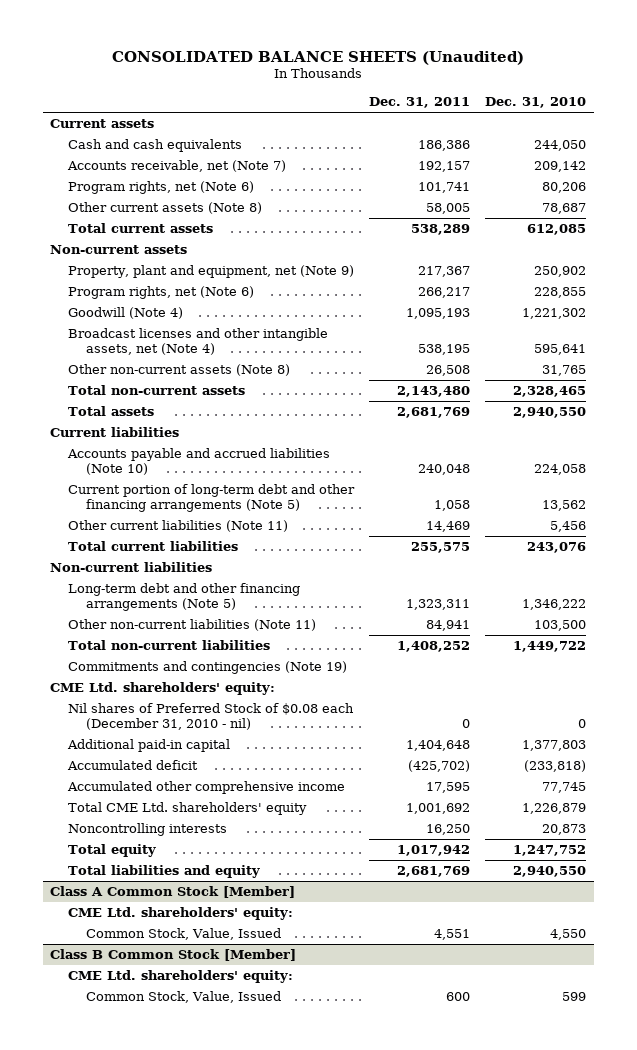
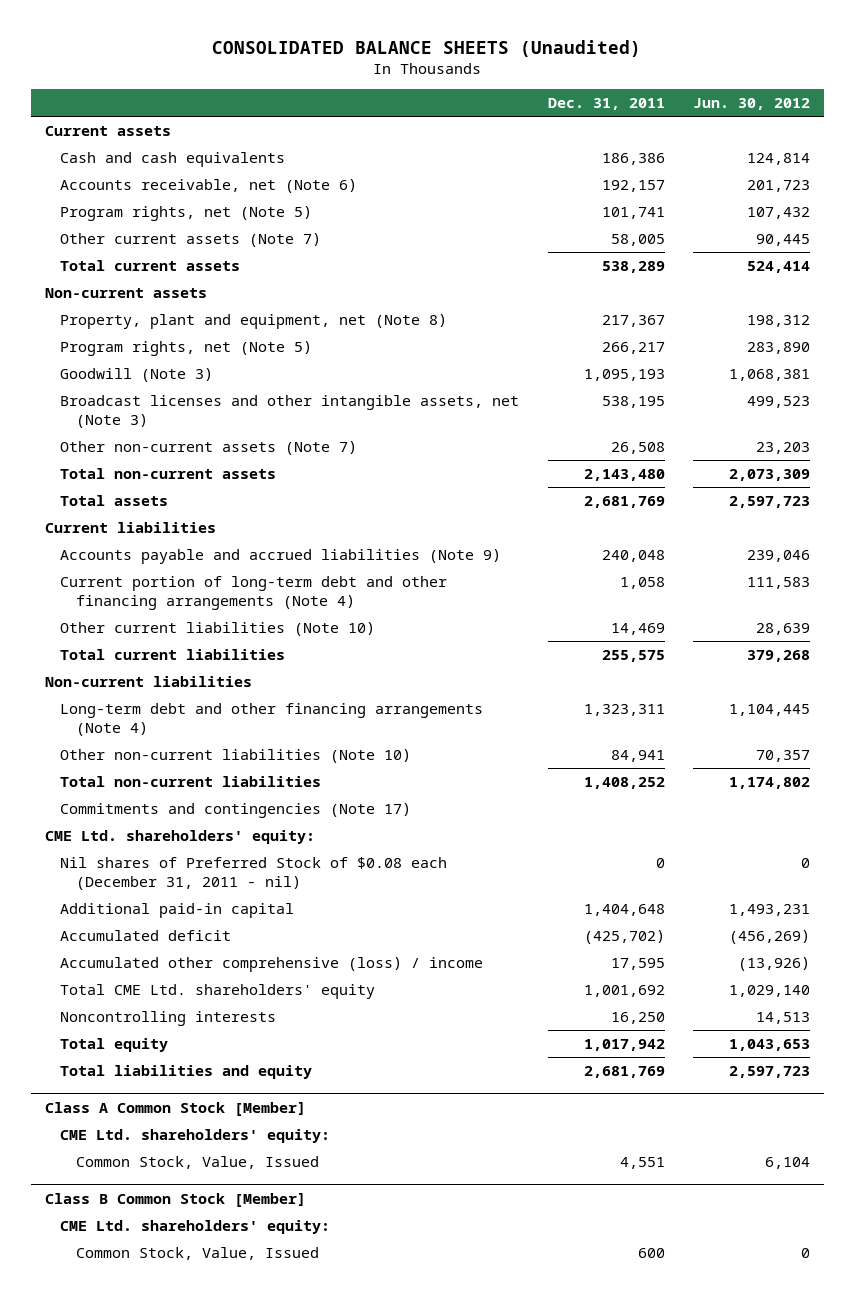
[485,97,587,109] Dec. 31, 2010 -> none
none -> [692,98,810,111] Jun. 30, 2012
[66,160,286,173] Accounts receivable, net (Note 7) -> [60,178,358,193] Accounts receivable, net (Note 6)
[67,181,254,195] Program rights, net (Note 6) -> [60,205,313,221] Program rights, net (Note 5)
[67,202,262,215] Other current assets (Note 8) -> [60,232,322,247] Other current assets (Note 7)
[67,265,354,279] Property, plant and equipment, net (Note 9) -> [60,313,448,329] Property, plant and equipment, net (Note 8)
[67,286,254,300] Program rights, net (Note 6) -> [60,340,313,356] Program rights, net (Note 5)
[67,307,183,320] Goodwill (Note 4) -> [60,367,214,382] Goodwill (Note 3)
[67,328,328,355] Broadcast licenses and other intangible assets, net (Note 4) -> [60,394,520,429] Broadcast licenses and other intangible assets, net (Note 3)
[67,364,290,377] Other non-current assets (Note 8) -> [60,440,358,455] Other non-current assets (Note 7)
[66,448,330,475] Accounts payable and accrued liabilities (Note 10) -> [60,548,502,564] Accounts payable and accrued liabilities (Note 9)
[67,484,355,512] Current portion of long-term debt and other financing arrangements (Note 5) -> [60,575,448,611] Current portion of long-term debt and other financing arrangements (Note 4)
[67,520,288,533] Other current liabilities (Note 11) -> [60,621,376,636] Other current liabilities (Note 10)
[67,583,300,611] Long-term debt and other financing arrangements (Note 5) -> [60,702,484,737] Long-term debt and other financing arrangements (Note 4)
[67,619,316,632] Other non-current liabilities (Note 11) -> [60,748,412,763] Other non-current liabilities (Note 10)
[67,661,347,675] Commitments and contingencies (Note 19) -> [60,802,412,818] Commitments and contingencies (Note 17)
[67,703,354,730] Nil shares of Preferred Stock of $0.08 each (December 31, 2010 - nil) -> [60,856,448,891] Nil shares of Preferred Stock of $0.08 each (December 31, 2011 - nil)
[66,781,345,795] Accumulated other comprehensive income -> [60,956,484,972] Accumulated other comprehensive (loss) / income

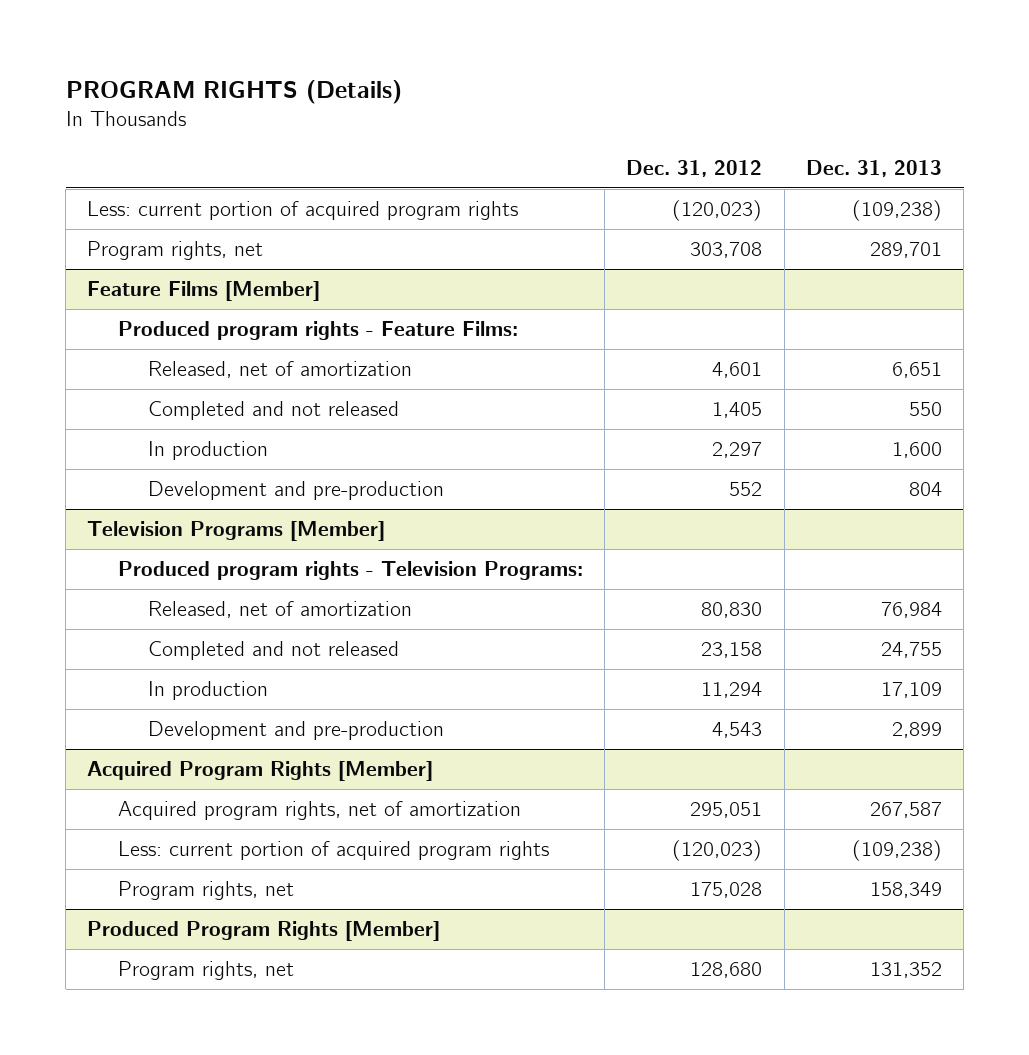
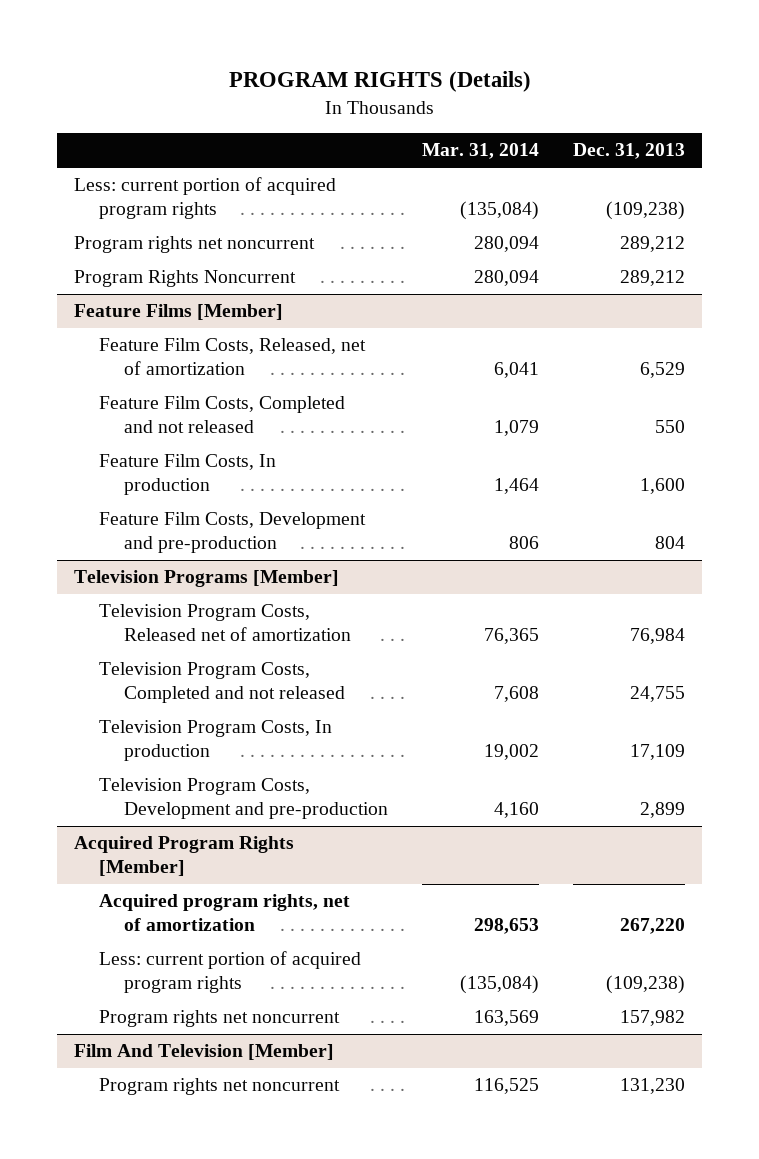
[626,159,763,177] Dec. 31, 2012 -> none
none -> [422,143,540,160] Mar. 31, 2014
[87,241,264,261] Program rights, net -> [74,236,316,254] Program rights net noncurrent
[869,242,942,259] 289,701 -> [620,236,686,253] 289,212
none -> [74,270,297,288] Program Rights Noncurrent
[117,321,518,341] Produced program rights - Feature Films: -> none
[147,361,412,379] Released, net of amortization -> [99,338,367,376] Feature Film Costs, Released, net of amortization
[891,362,942,379] 6,651 -> [640,362,686,379] 6,529
[147,401,399,421] Completed and not released -> [99,396,346,434] Feature Film Costs, Completed and not released
[147,441,268,461] In production -> [99,454,277,496] Feature Film Costs, In production
[147,481,444,501] Development and pre-production -> [99,512,367,554] Feature Film Costs, Development and pre-production
[117,561,583,581] Produced program rights - Television Programs: -> none
[147,601,412,619] Released, net of amortization -> [99,604,352,642] Television Program Costs, Released net of amortization
[147,641,399,661] Completed and not released -> [99,662,346,704] Television Program Costs, Completed and not released
[147,681,268,701] In production -> [99,720,333,762] Television Program Costs, In production
[147,721,444,741] Development and pre-production -> [99,778,389,820] Television Program Costs, Development and pre-production
[869,802,942,819] 267,587 -> [620,918,686,935] 267,220
[87,921,441,942] Produced Program Rights [Member] -> none
[117,881,294,901] Program rights, net -> [99,1010,341,1028] Program rights net noncurrent
[869,882,942,899] 158,349 -> [620,1010,686,1027] 157,982
none -> [74,1044,335,1061] Film And Television [Member]
[117,961,294,981] Program rights, net -> [99,1078,341,1096] Program rights net noncurrent
[869,962,942,979] 131,352 -> [620,1078,686,1095] 131,230

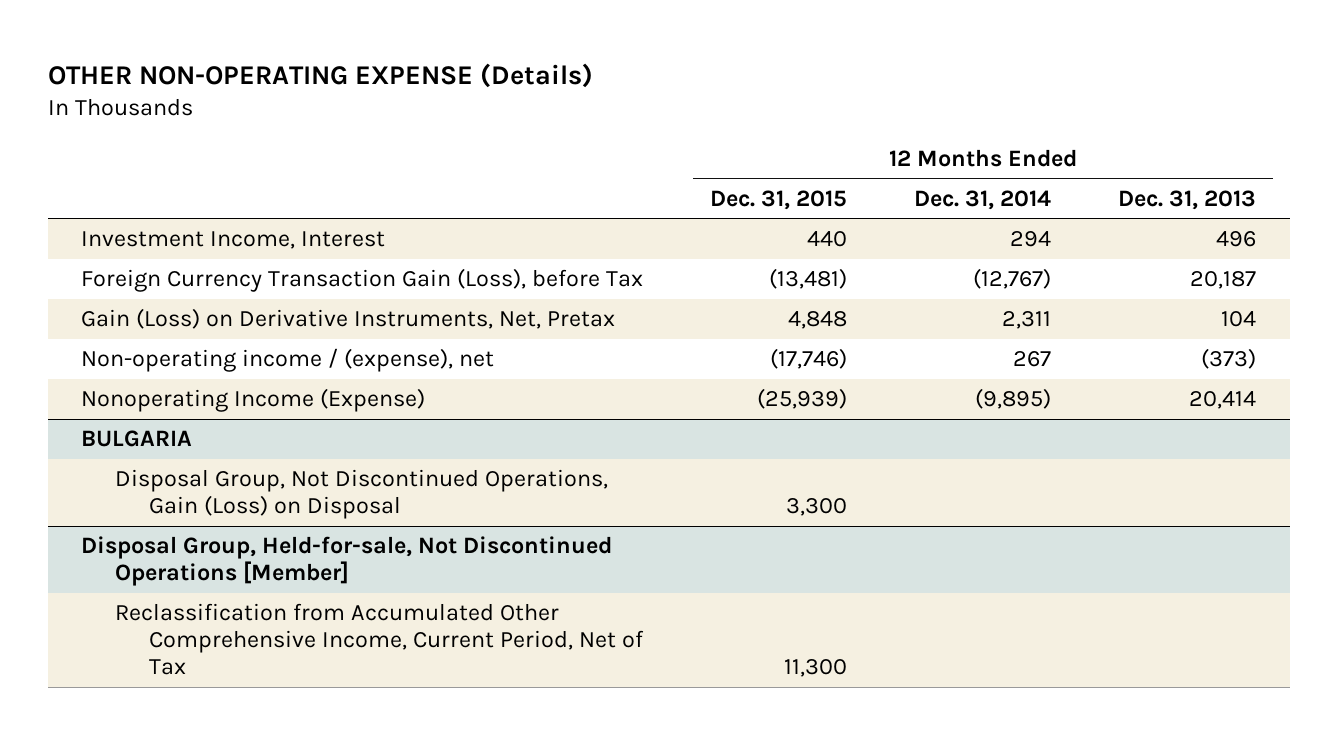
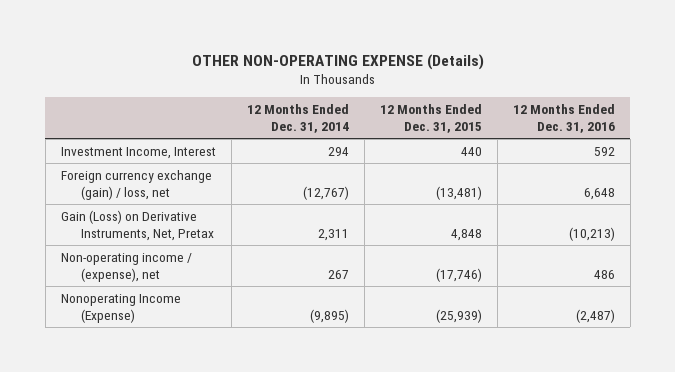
[1118,189,1257,210] Dec. 31, 2013 -> none
none -> [512,103,615,133] 12 Months Ended Dec. 31, 2016
[81,268,644,293] Foreign Currency Transaction Gain (Loss), before Tax -> [60,169,212,200] Foreign currency exchange (gain) / loss, net
[81,430,193,448] BULGARIA -> none
[114,469,608,520] Disposal Group, Not Discontinued Operations, Gain (Loss) on Disposal -> none
[81,536,613,587] Disposal Group, Held-for-sale, Not Discontinued Operations [Member] -> none
[114,603,644,676] Reclassification from Accumulated Other Comprehensive Income, Current Period, Net of Tax -> none

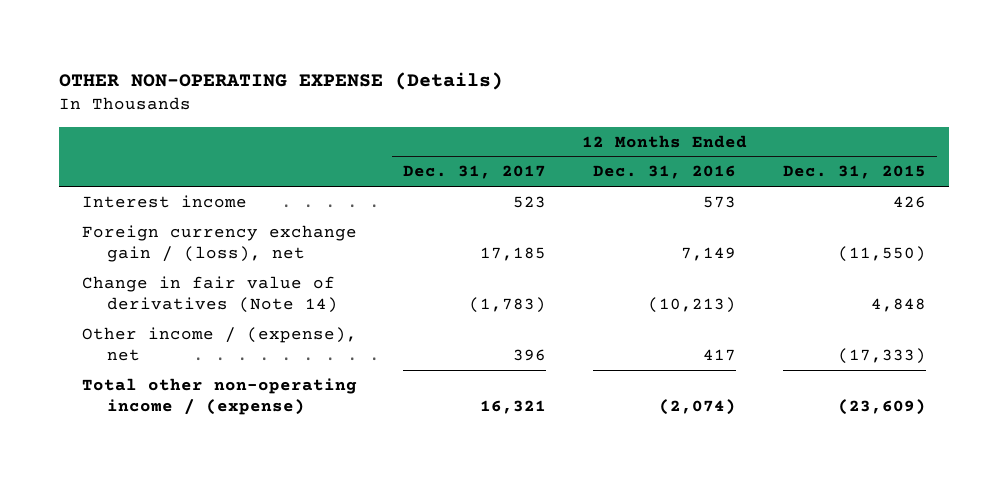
[246,103,349,133] 12 Months Ended Dec. 31, 2014 -> none
none -> [403,165,547,180] Dec. 31, 2017
[60,146,216,159] Investment Income, Interest -> [81,194,247,208] Interest income
[460,146,482,156] 440 -> [892,195,926,208] 426
[593,146,615,156] 592 -> [703,195,737,208] 573
[60,169,212,200] Foreign currency exchange (gain) / loss, net -> [81,224,357,262] Foreign currency exchange gain / (loss), net
[435,185,482,200] (13,481) -> [837,245,926,262] (11,550)
[583,187,615,200] 6,648 -> [681,246,737,261] 7,149
[60,209,214,241] Gain (Loss) on Derivative Instruments, Net, Pretax -> [81,275,338,313] Change in fair value of derivatives (Note 14)
[60,252,192,282] Non-operating income / (expense), net -> [81,326,357,361] Other income / (expense), net
[435,267,482,282] (17,746) -> [837,347,926,364] (17,333)
[593,269,615,279] 486 -> [703,348,737,361] 417
[60,293,181,323] Nonoperating Income (Expense) -> [81,377,357,415] Total other non-operating income / (expense)
[435,308,482,323] (25,939) -> [837,398,926,415] (23,609)
[575,308,615,323] (2,487) -> [659,398,737,415] (2,074)

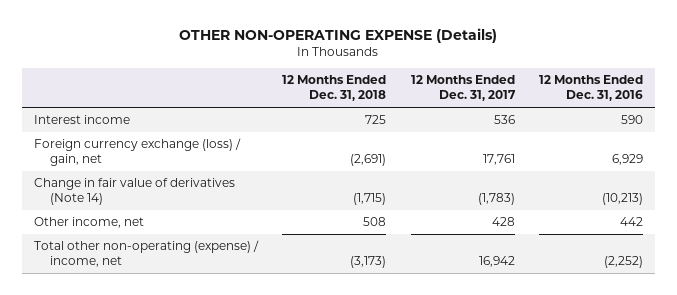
[782,165,926,180] Dec. 31, 2015 -> none
none -> [282,75,387,102] 12 Months Ended Dec. 31, 2018
[513,195,547,208] 523 -> [493,115,515,125] 536
[703,195,737,208] 573 -> [621,115,644,125] 590
[81,224,357,262] Foreign currency exchange gain / (loss), net -> [33,138,241,167] Foreign currency exchange (loss) / gain, net
[480,246,547,261] 17,185 -> [482,154,515,166] 17,761
[681,246,737,261] 7,149 -> [612,154,644,166] 6,929
[81,326,357,361] Other income / (expense), net -> [33,217,144,229] Other income, net
[513,348,547,361] 396 -> [491,217,515,227] 428
[703,348,737,361] 417 -> [620,217,644,227] 442
[81,377,357,415] Total other non-operating income / (expense) -> [33,240,259,268] Total other non-operating (expense) / income, net
[480,399,547,414] 16,321 -> [478,256,515,268] 16,942
[659,398,737,415] (2,074) -> [604,256,644,269] (2,252)

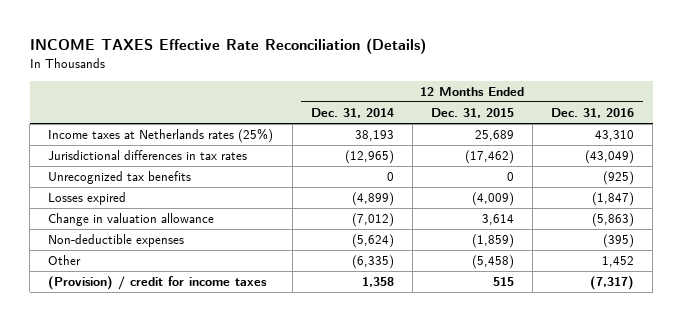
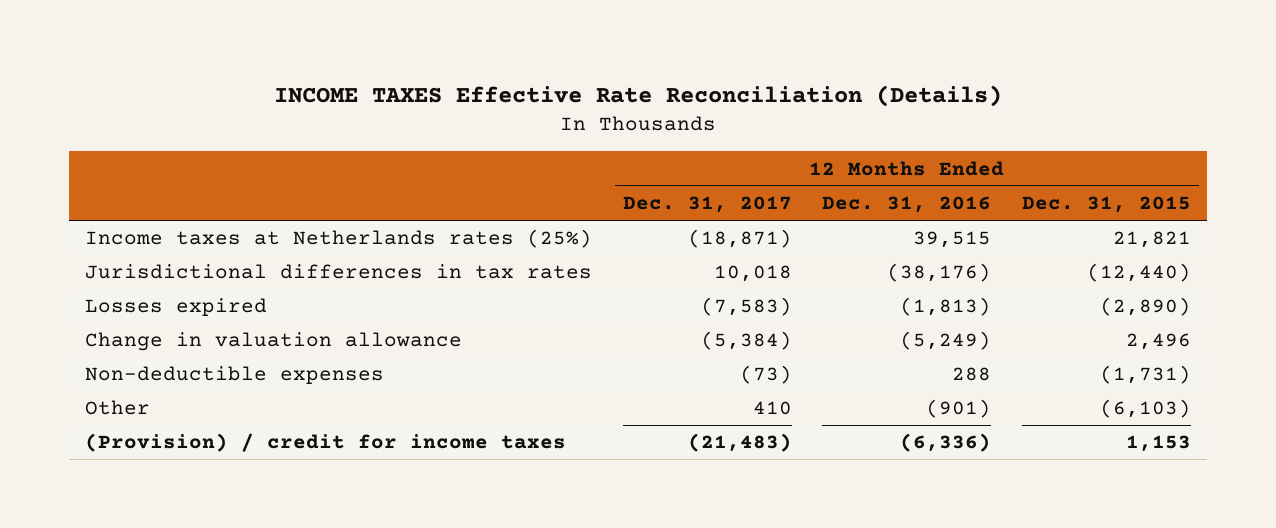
[310,108,394,119] Dec. 31, 2014 -> none
none -> [622,195,792,213] Dec. 31, 2017
[48,171,192,185] Unrecognized tax benefits -> none
[474,130,514,142] 25,689 -> [1113,231,1192,249] 21,821
[594,130,634,142] 43,310 -> [913,231,992,249] 39,515
[464,150,514,165] (17,462) -> [1087,263,1192,283] (12,440)
[584,150,634,165] (43,049) -> [887,263,992,283] (38,176)
[471,192,514,207] (4,009) -> [1100,297,1192,317] (2,890)
[591,192,634,207] (1,847) -> [900,297,992,317] (1,813)
[481,214,514,226] 3,614 -> [1126,333,1192,351] 2,496
[591,213,634,228] (5,863) -> [900,331,992,351] (5,249)
[471,234,514,249] (1,859) -> [1100,365,1192,385] (1,731)
[602,234,634,249] (395) -> [952,367,992,382] 288
[471,255,514,270] (5,458) -> [1100,399,1192,419] (6,103)
[601,256,634,268] 1,452 -> [926,399,992,419] (901)
[492,277,514,287] 515 -> [1126,435,1192,453] 1,153
[589,276,634,291] (7,317) -> [900,433,992,453] (6,336)

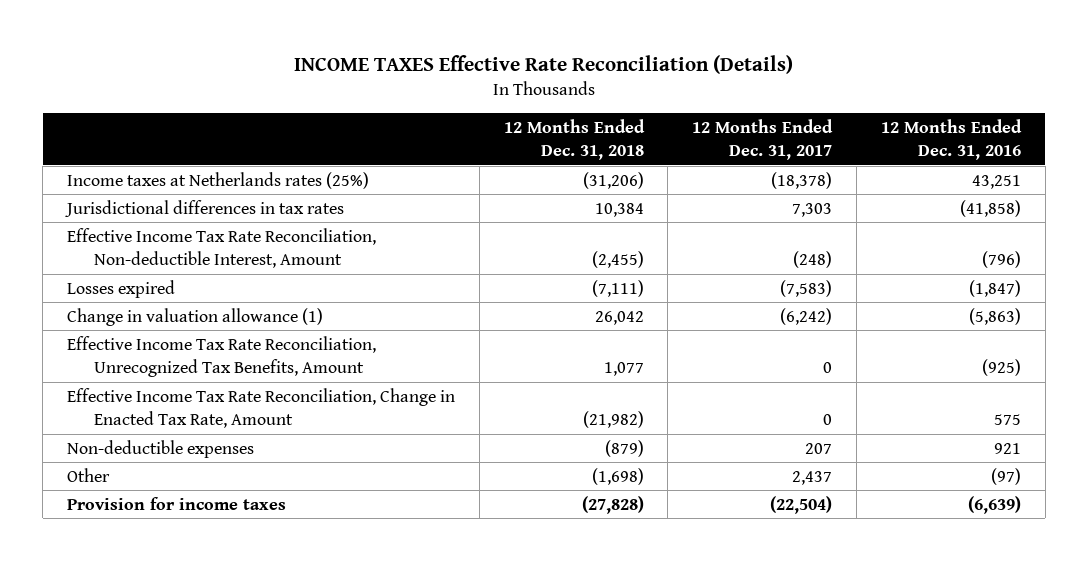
[1022,195,1192,213] Dec. 31, 2015 -> none
none -> [503,118,645,161] 12 Months Ended Dec. 31, 2018
[687,229,792,249] (18,871) -> [771,171,833,189] (18,378)
[913,231,992,249] 39,515 -> [971,174,1021,189] 43,251
[713,265,792,283] 10,018 -> [792,202,833,217] 7,303
[887,263,992,283] (38,176) -> [959,199,1021,217] (41,858)
none -> [67,227,377,269] Effective Income Tax Rate Reconciliation, Non-deductible Interest, Amount
[900,297,992,317] (1,813) -> [968,279,1021,297] (1,847)
[84,332,462,352] Change in valuation allowance -> [67,307,324,326] Change in valuation allowance (1)
[700,331,792,351] (5,384) -> [780,307,833,325] (6,242)
[900,331,992,351] (5,249) -> [968,307,1021,325] (5,863)
none -> [67,335,377,378] Effective Income Tax Rate Reconciliation, Unrecognized Tax Benefits, Amount
none -> [67,387,456,429] Effective Income Tax Rate Reconciliation, Change in Enacted Tax Rate, Amount
[739,365,792,385] (73) -> [805,442,833,454] 207
[952,367,992,382] 288 -> [993,442,1021,454] 921
[752,401,792,416] 410 -> [792,470,833,485] 2,437
[926,399,992,419] (901) -> [990,467,1021,485] (97)
[84,433,566,453] (Provision) / credit for income taxes -> [67,496,287,510] Provision for income taxes
[687,433,792,453] (21,483) -> [770,495,833,514] (22,504)
[900,433,992,453] (6,336) -> [967,495,1021,514] (6,639)

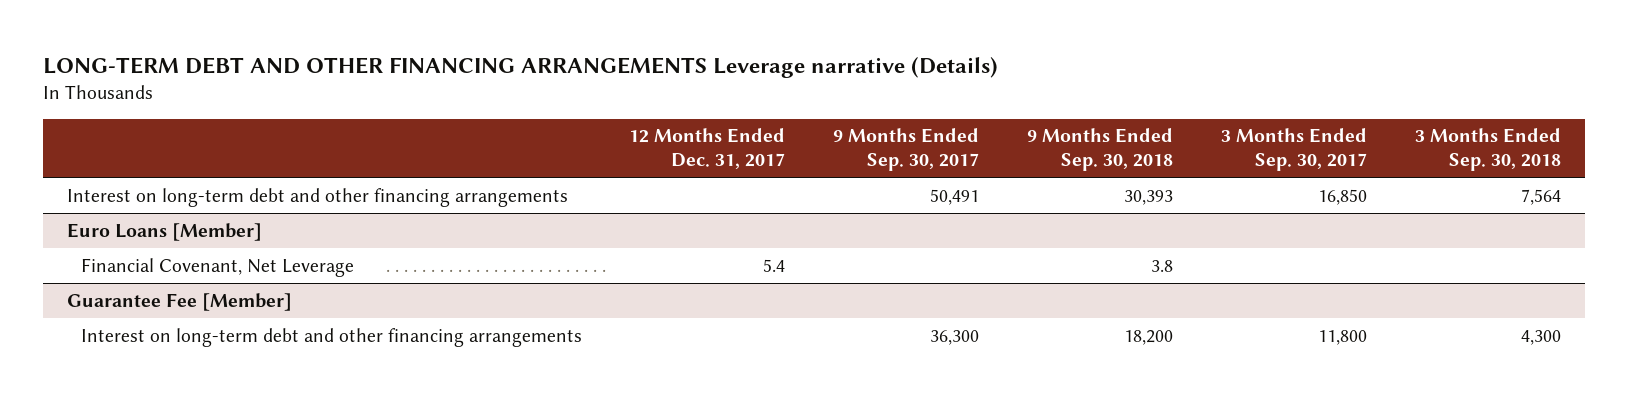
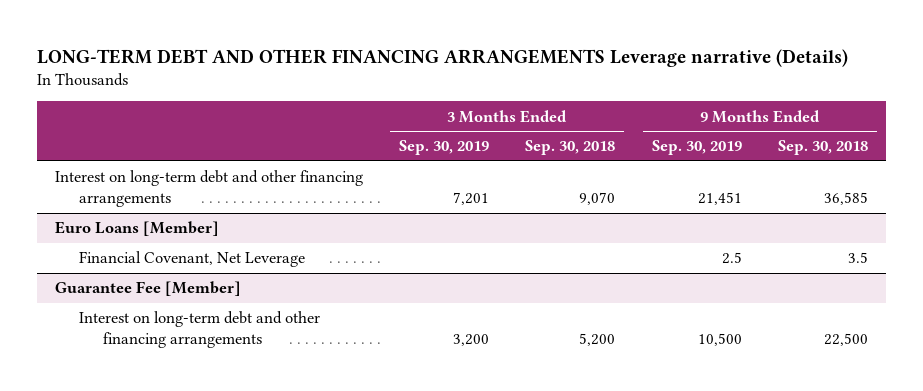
[629,128,786,170] 12 Months Ended Dec. 31, 2017 -> none
[833,128,980,172] 9 Months Ended Sep. 30, 2017 -> none
[1220,128,1367,172] 3 Months Ended Sep. 30, 2017 -> none
none -> [399,140,490,156] Sep. 30, 2019
none -> [651,140,742,156] Sep. 30, 2019
[1124,189,1174,205] 30,393 -> [823,192,868,206] 36,585
[1520,188,1561,205] 7,564 -> [579,192,616,206] 9,070
[1151,259,1174,272] 3.8 -> [847,252,868,264] 3.5
[1124,329,1174,345] 18,200 -> [823,333,868,347] 22,500
[1520,329,1561,345] 4,300 -> [579,333,616,347] 5,200

